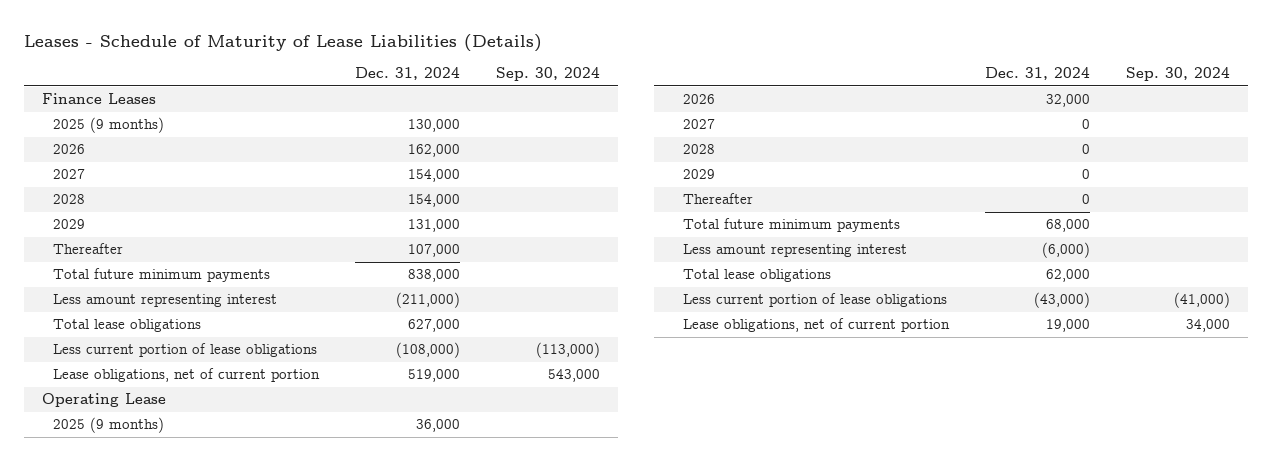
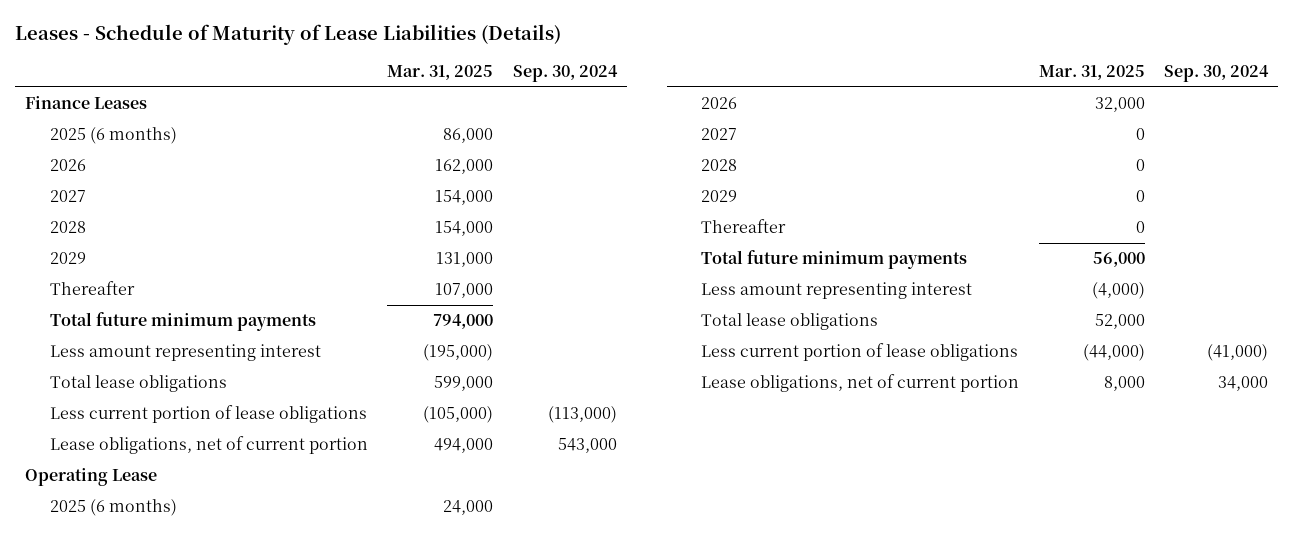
[355,67,461,81] Dec. 31, 2024 -> none
none -> [387,65,494,81] Mar. 31, 2025
[53,117,165,134] 2025 (9 months) -> [49,127,177,145] 2025 (6 months)
[53,417,165,434] 2025 (9 months) -> [49,499,177,517] 2025 (6 months)

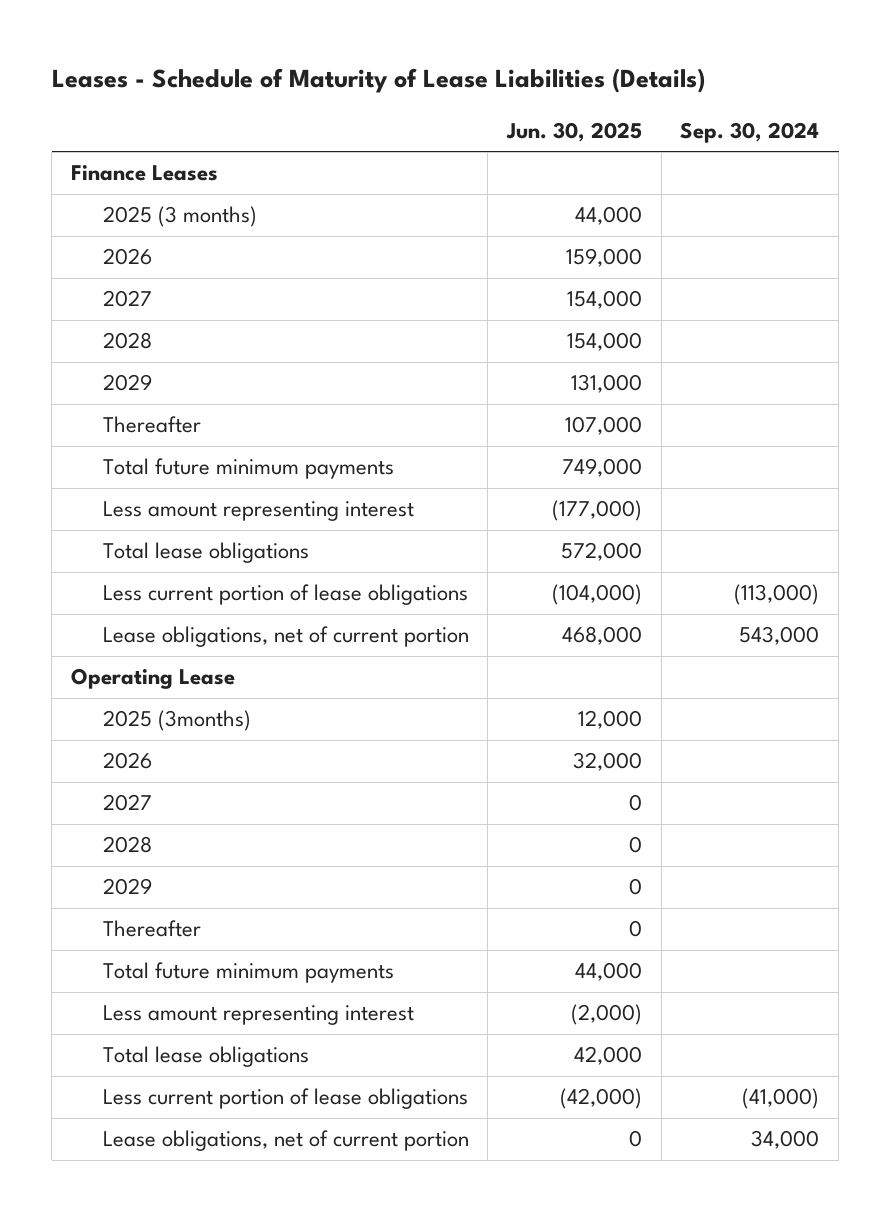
[387,65,494,81] Mar. 31, 2025 -> none
none -> [506,121,643,142] Jun. 30, 2025
[49,127,177,145] 2025 (6 months) -> [102,206,257,228] 2025 (3 months)
[49,499,177,517] 2025 (6 months) -> [102,710,251,732] 2025 (3months)

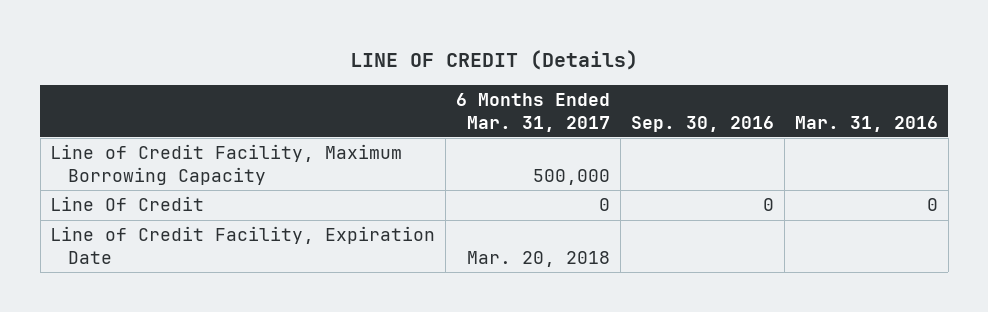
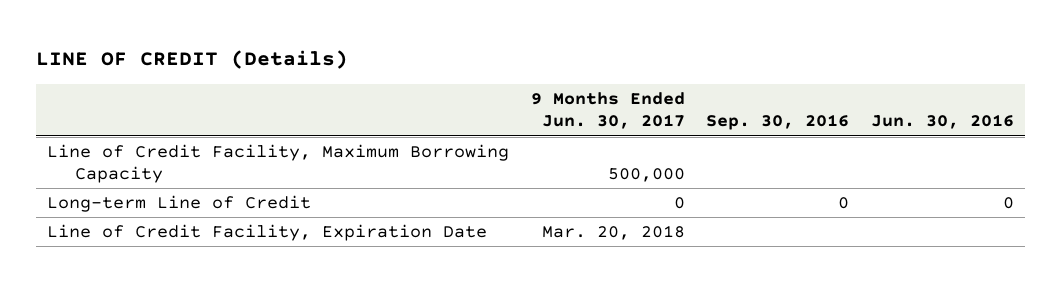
[456,93,611,132] 6 Months Ended Mar. 31, 2017 -> none
[794,115,938,132] Mar. 31, 2016 -> none
none -> [530,92,685,130] 9 Months Ended Jun. 30, 2017
none -> [871,114,1015,130] Jun. 30, 2016
[50,196,205,212] Line Of Credit -> [47,195,312,213] Long-term Line of Credit

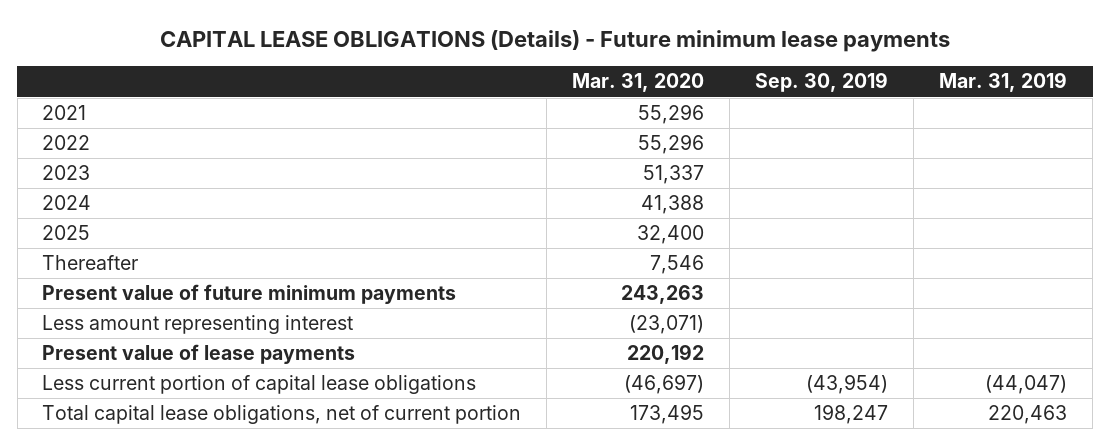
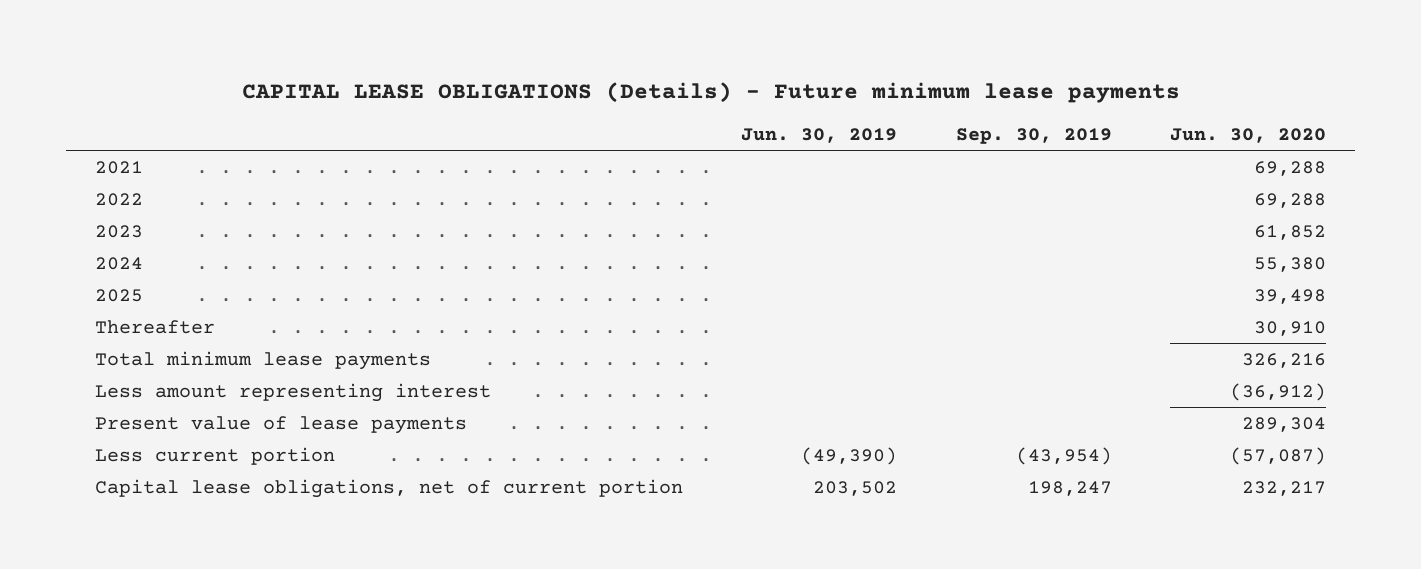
[572,73,705,93] Mar. 31, 2020 -> none
[939,72,1068,93] Mar. 31, 2019 -> none
none -> [741,127,898,143] Jun. 30, 2019
none -> [1169,127,1326,143] Jun. 30, 2020
[42,284,457,305] Present value of future minimum payments -> [95,351,432,371] Total minimum lease payments
[42,375,477,395] Less current portion of capital lease obligations -> [95,447,336,466] Less current portion
[42,405,522,425] Total capital lease obligations, net of current portion -> [95,479,684,499] Capital lease obligations, net of current portion

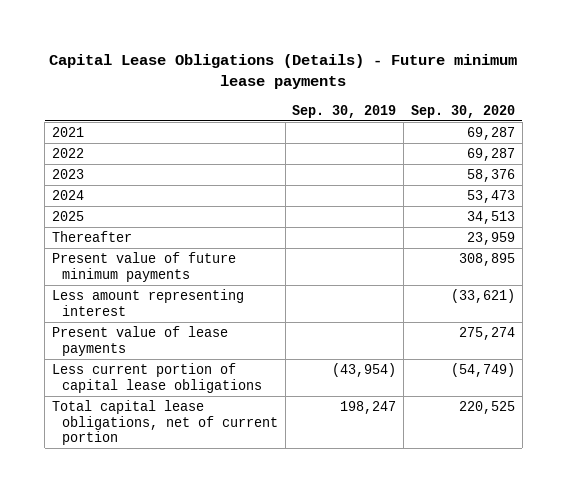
[241,81,1180,103] CAPITAL LEASE OBLIGATIONS (Details) - Future minimum lease payments -> [49,54,518,90] Capital Lease Obligations (Details) - Future minimum lease payments
[741,127,898,143] Jun. 30, 2019 -> none
[1169,127,1326,143] Jun. 30, 2020 -> none
none -> [411,104,516,118] Sep. 30, 2020
[95,351,432,371] Total minimum lease payments -> [51,252,236,282] Present value of future minimum payments
[95,447,336,466] Less current portion -> [51,363,262,393] Less current portion of capital lease obligations
[95,479,684,499] Capital lease obligations, net of current portion -> [51,400,278,446] Total capital lease obligations, net of current portion

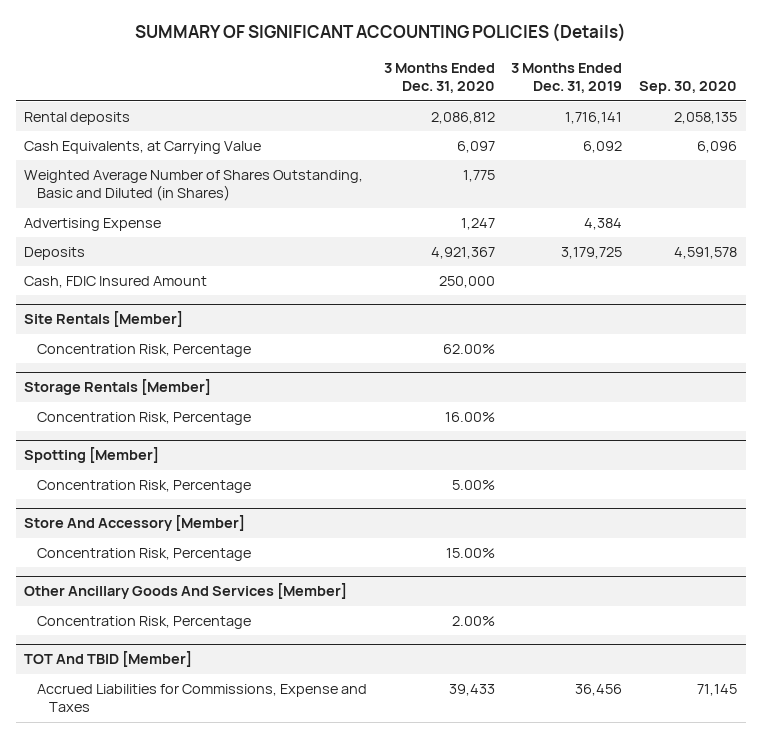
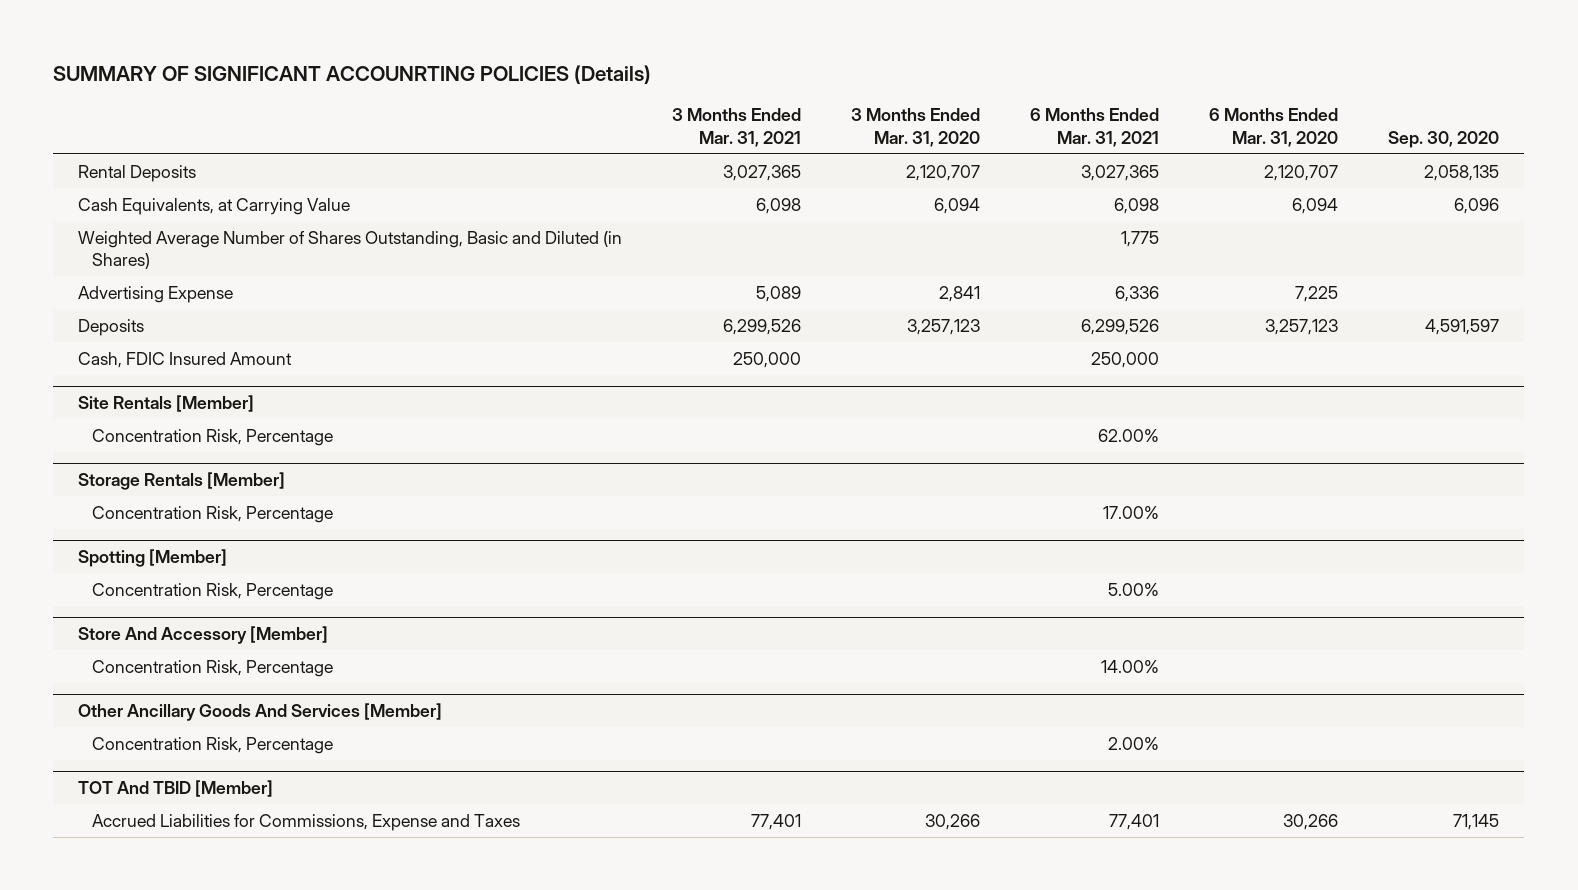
[134,23,626,43] SUMMARY OF SIGNIFICANT ACCOUNTING POLICIES (Details) -> [53,64,652,84] SUMMARY OF SIGNIFICANT ACCOUNRTING POLICIES (Details)
[383,63,495,94] 3 Months Ended Dec. 31, 2020 -> none
[511,63,623,94] 3 Months Ended Dec. 31, 2019 -> none
none -> [672,108,802,147] 3 Months Ended Mar. 31, 2021
none -> [851,108,981,147] 3 Months Ended Mar. 31, 2020
none -> [1030,108,1160,147] 6 Months Ended Mar. 31, 2021
none -> [1209,108,1339,147] 6 Months Ended Mar. 31, 2020
[24,112,131,126] Rental deposits -> [78,165,197,183] Rental Deposits
[674,247,738,260] 4,591,578 -> [1425,319,1500,336] 4,591,597

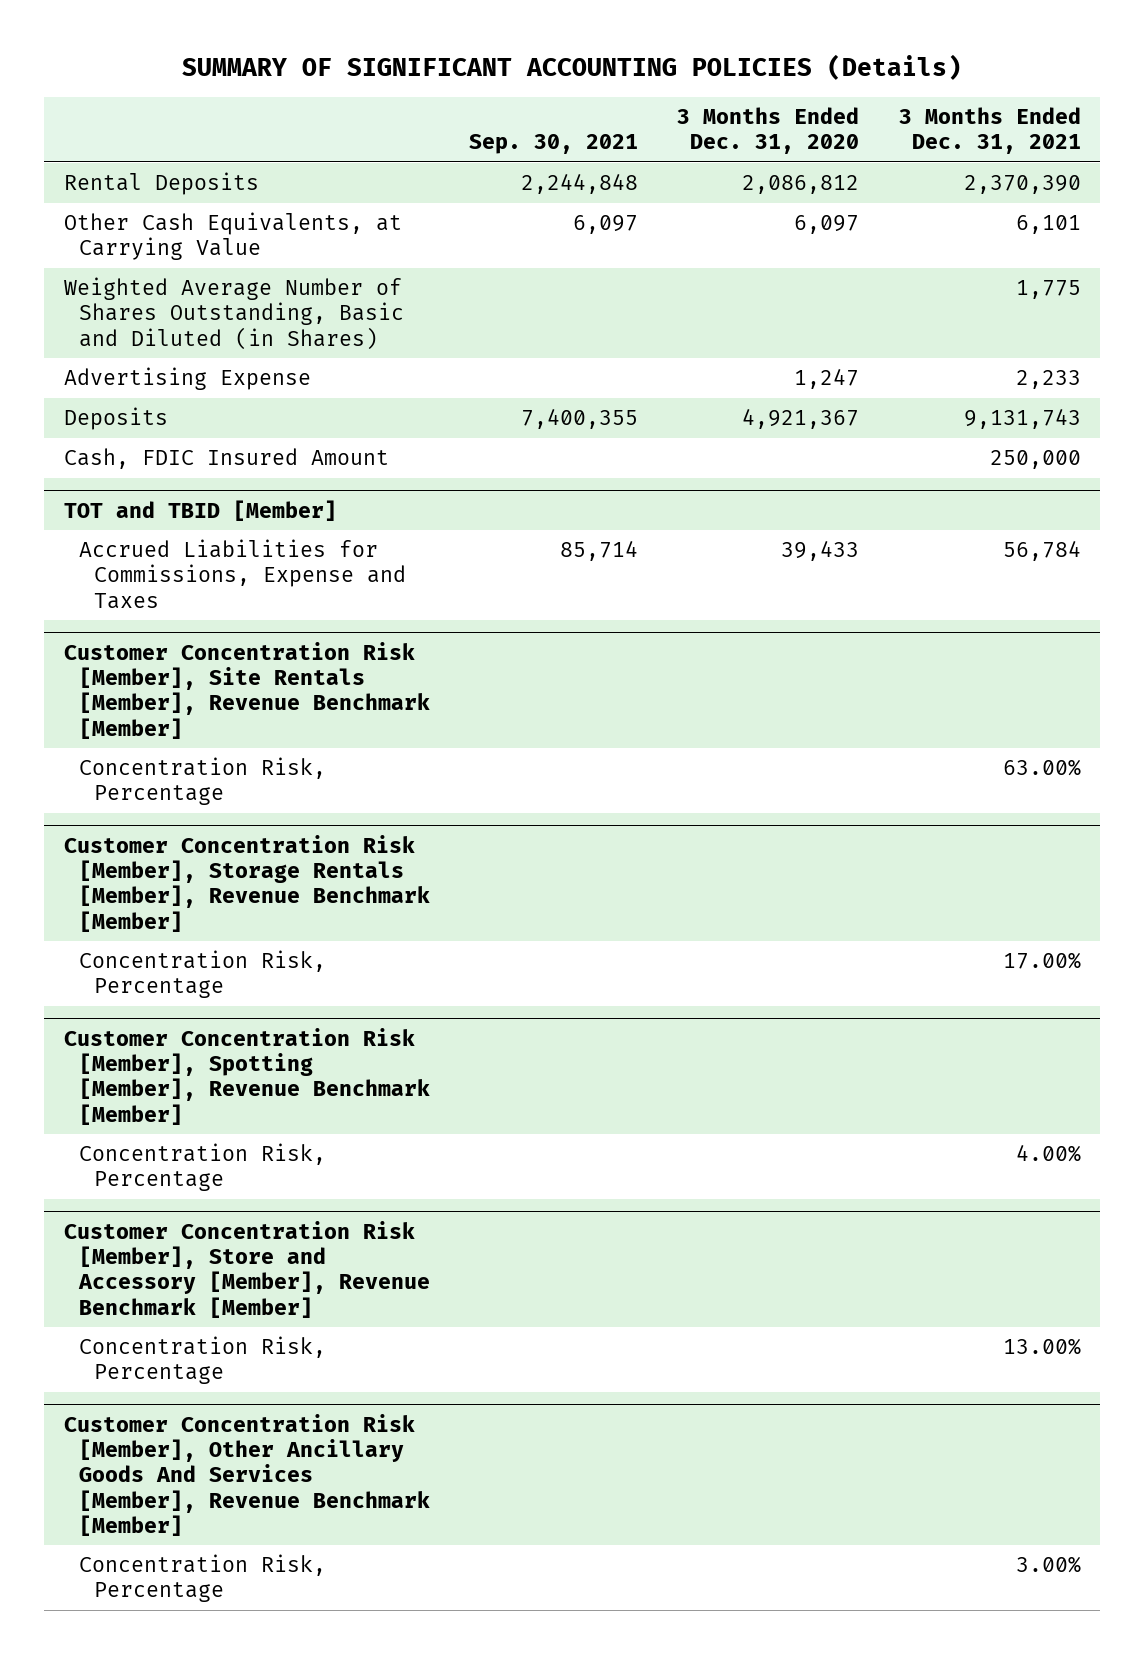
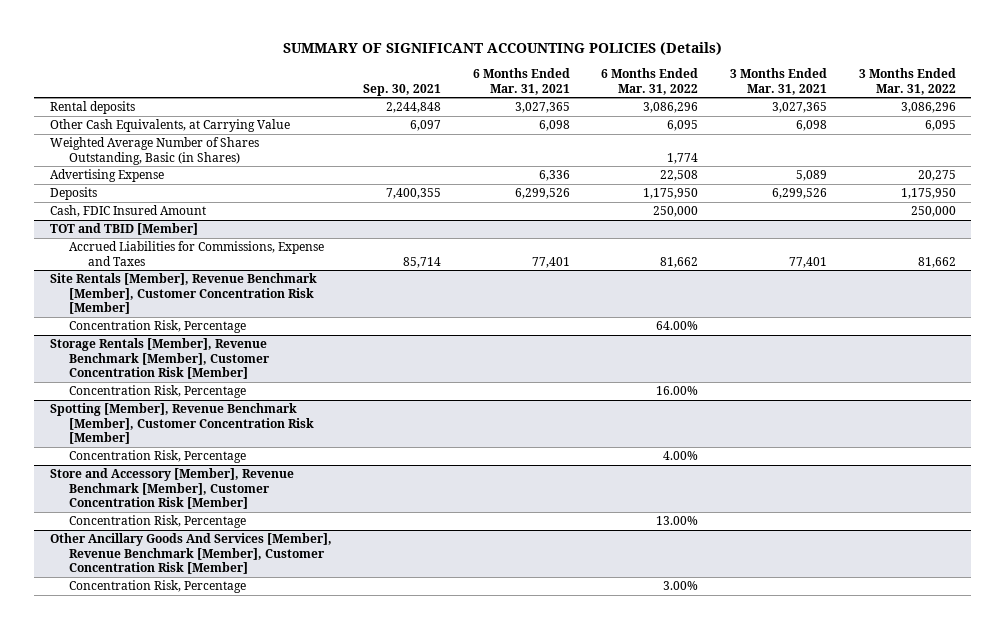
[677,107,860,155] 3 Months Ended Dec. 31, 2020 -> none
[898,107,1081,155] 3 Months Ended Dec. 31, 2021 -> none
none -> [472,68,570,95] 6 Months Ended Mar. 31, 2021
none -> [601,68,699,95] 6 Months Ended Mar. 31, 2022
none -> [729,68,827,95] 3 Months Ended Mar. 31, 2021
none -> [858,68,956,95] 3 Months Ended Mar. 31, 2022
[63,172,259,196] Rental Deposits -> [49,101,135,115] Rental deposits
[63,277,404,350] Weighted Average Number of Shares Outstanding, Basic and Diluted (in Shares) -> [49,137,259,165] Weighted Average Number of Shares Outstanding, Basic (in Shares)
[63,641,430,739] Customer Concentration Risk [Member], Site Rentals [Member], Revenue Benchmark [Member] -> [49,273,317,315] Site Rentals [Member], Revenue Benchmark [Member], Customer Concentration Risk [Member]
[63,834,430,932] Customer Concentration Risk [Member], Storage Rentals [Member], Revenue Benchmark [Member] -> [49,338,270,380] Storage Rentals [Member], Revenue Benchmark [Member], Customer Concentration Risk [Member]
[63,1027,430,1125] Customer Concentration Risk [Member], Spotting [Member], Revenue Benchmark [Member] -> [49,403,314,445] Spotting [Member], Revenue Benchmark [Member], Customer Concentration Risk [Member]
[63,1220,430,1318] Customer Concentration Risk [Member], Store and Accessory [Member], Revenue Benchmark [Member] -> [49,468,294,510] Store and Accessory [Member], Revenue Benchmark [Member], Customer Concentration Risk [Member]
[63,1413,430,1536] Customer Concentration Risk [Member], Other Ancillary Goods And Services [Member], Revenue Benchmark [Member] -> [49,533,332,575] Other Ancillary Goods And Services [Member], Revenue Benchmark [Member], Customer Concentration Risk [Member]

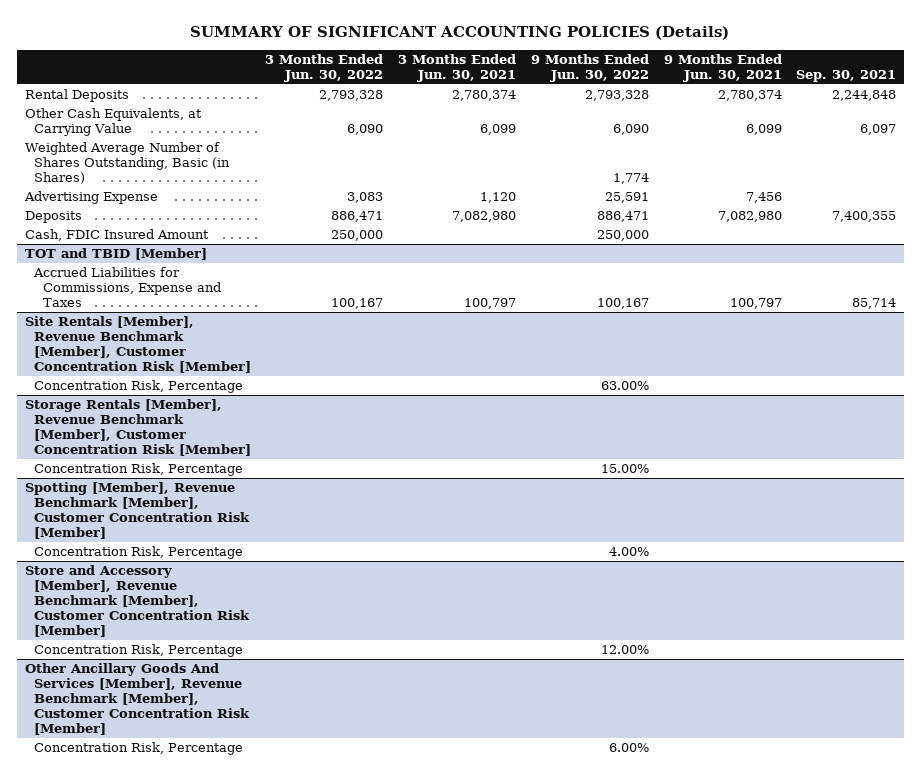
[472,68,570,95] 6 Months Ended Mar. 31, 2021 -> none
[601,68,699,95] 6 Months Ended Mar. 31, 2022 -> none
[729,68,827,95] 3 Months Ended Mar. 31, 2021 -> none
[858,68,956,95] 3 Months Ended Mar. 31, 2022 -> none
none -> [265,53,384,82] 3 Months Ended Jun. 30, 2022
none -> [398,53,517,82] 3 Months Ended Jun. 30, 2021
none -> [530,53,649,82] 9 Months Ended Jun. 30, 2022
none -> [663,53,782,82] 9 Months Ended Jun. 30, 2021
[49,101,135,115] Rental deposits -> [24,88,129,102] Rental Deposits

